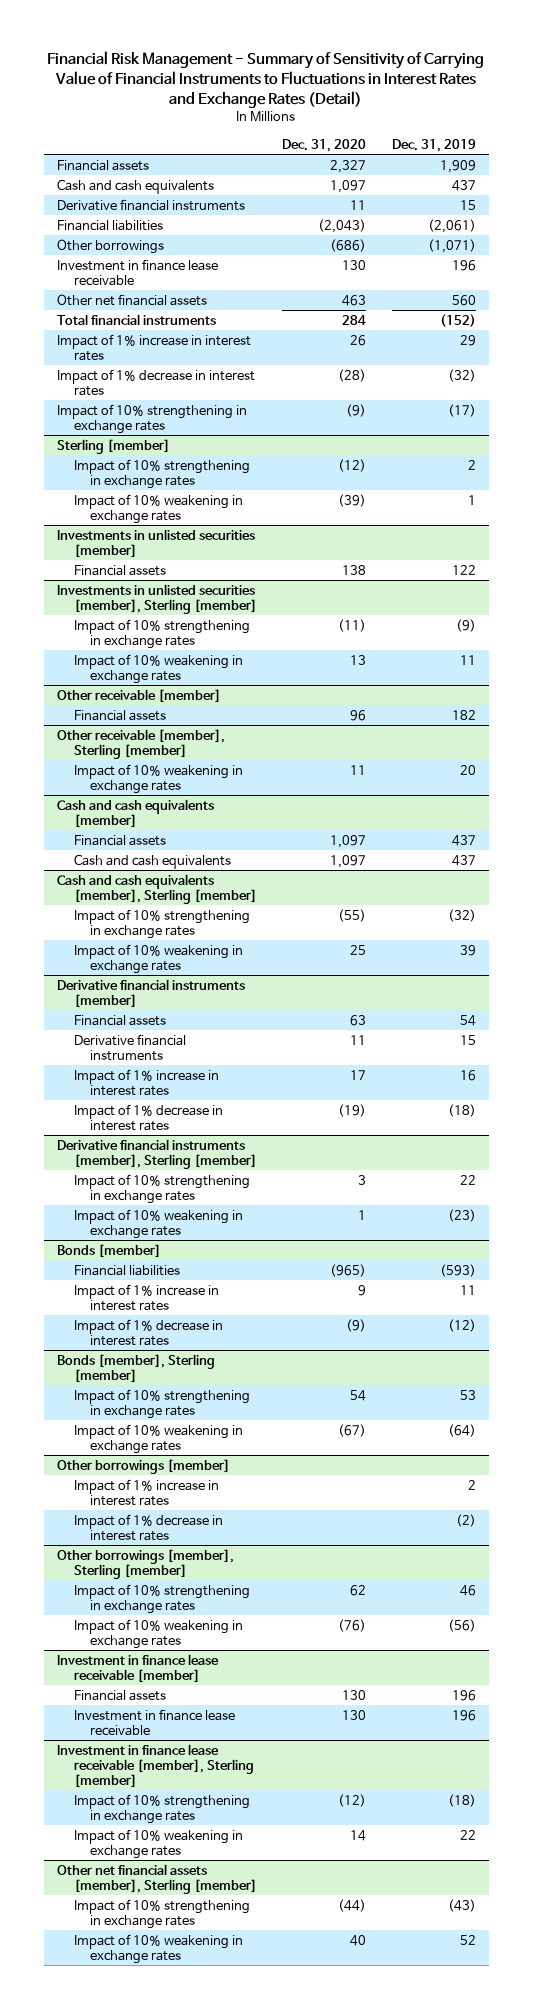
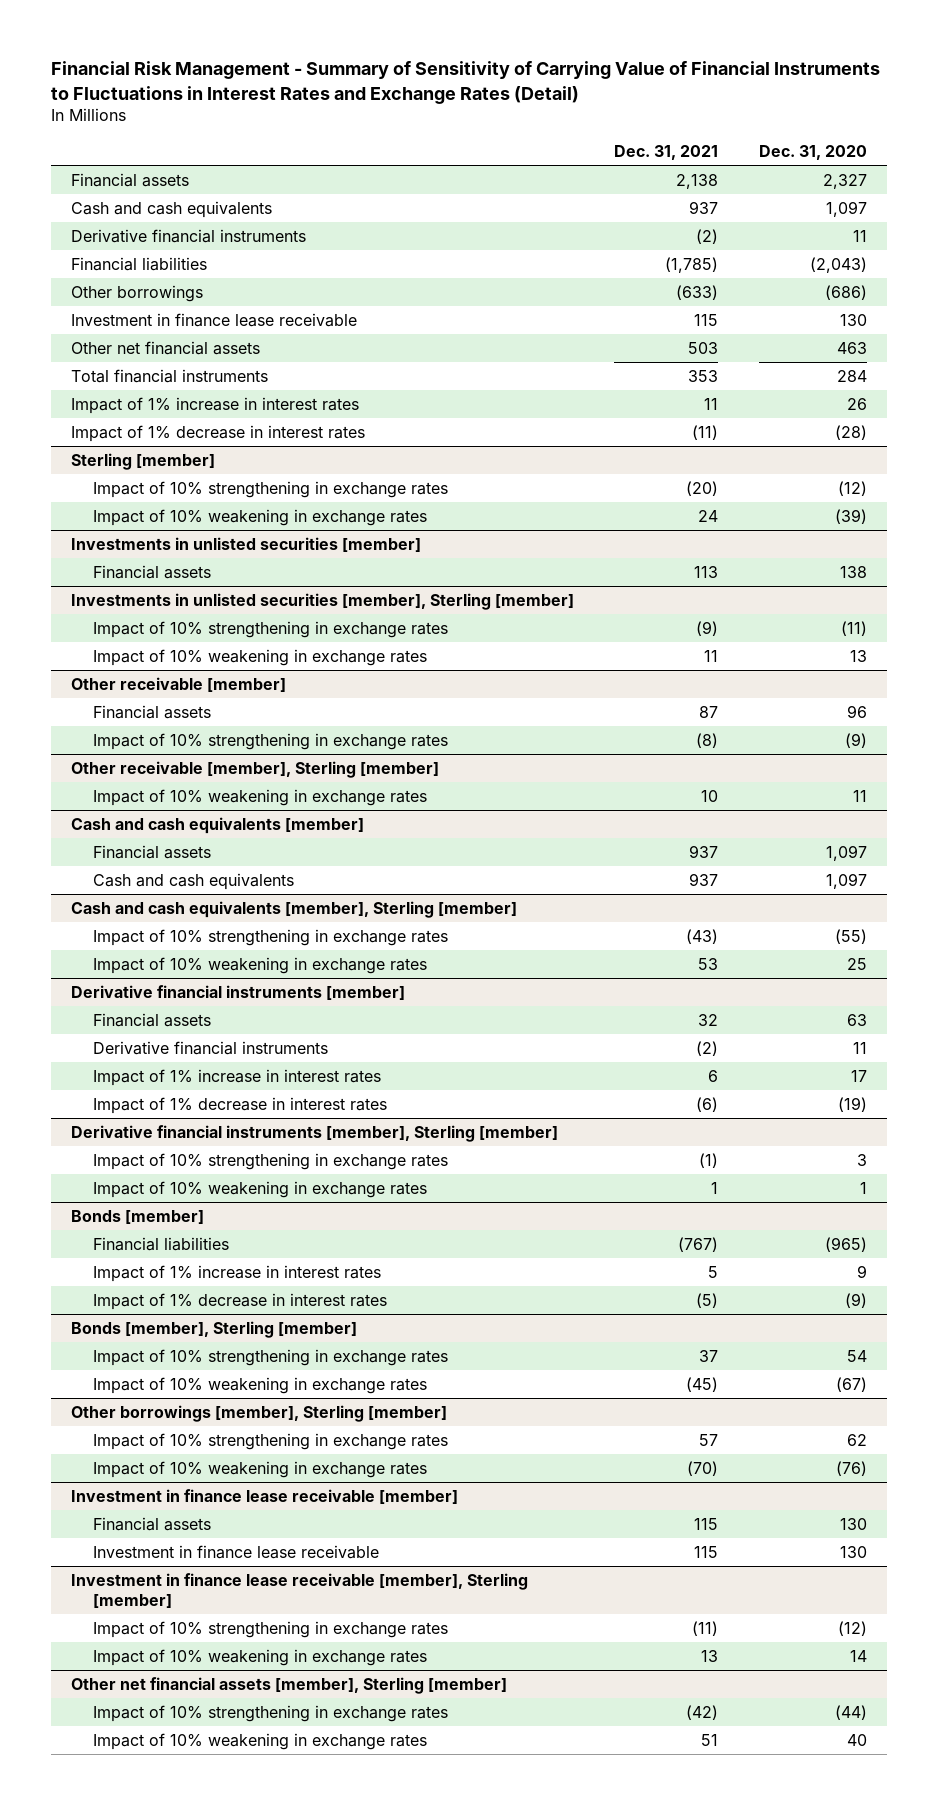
[391,138,476,152] Dec. 31, 2019 -> none
none -> [614,144,719,160] Dec. 31, 2021
[56,403,247,434] Impact of 10% strengthening in exchange rates -> none
none -> [92,732,448,750] Impact of 10% strengthening in exchange rates
[56,1458,230,1474] Other borrowings [member] -> none
[73,1478,219,1506] Impact of 1% increase in interest rates -> none
[73,1513,223,1541] Impact of 1% decrease in interest rates -> none

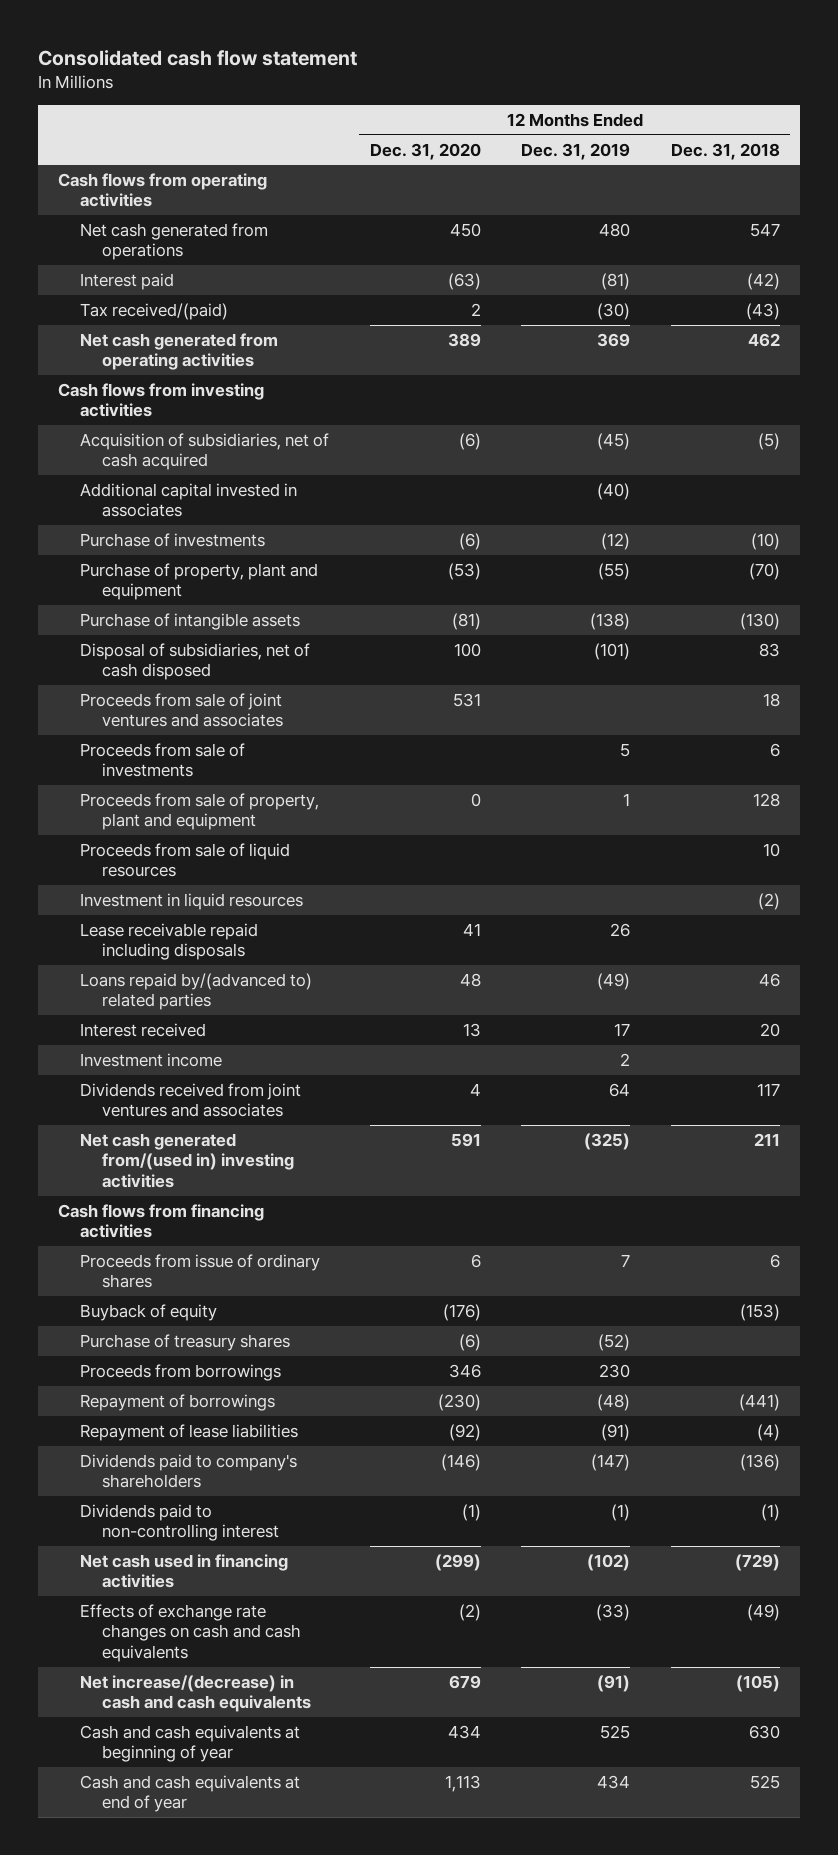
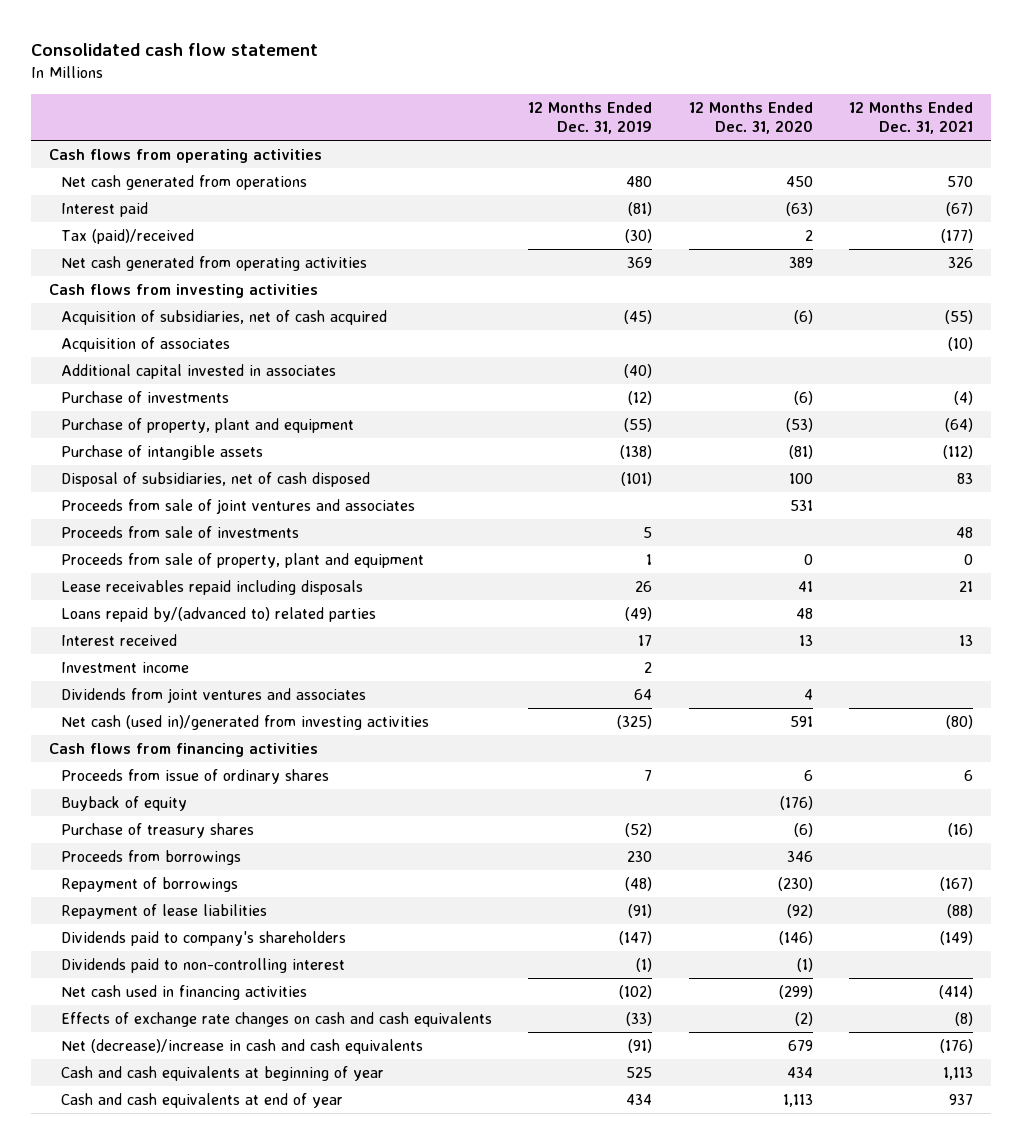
[671,142,781,160] Dec. 31, 2018 -> none
none -> [848,101,973,135] 12 Months Ended Dec. 31, 2021
[79,302,228,320] Tax received/(paid) -> [60,229,194,245] Tax (paid)/received
none -> [60,337,230,353] Acquisition of associates
[79,842,290,878] Proceeds from sale of liquid resources -> none
[79,892,303,910] Investment in liquid resources -> none
[79,922,258,961] Lease receivable repaid including disposals -> [60,580,363,596] Lease receivables repaid including disposals
[79,1082,301,1118] Dividends received from joint ventures and associates -> [60,688,366,704] Dividends from joint ventures and associates
[79,1132,294,1188] Net cash generated from/(used in) investing activities -> [60,715,429,731] Net cash (used in)/generated from investing activities
[79,1674,311,1713] Net increase/(decrease) in cash and cash equivalents -> [60,1039,423,1055] Net (decrease)/increase in cash and cash equivalents

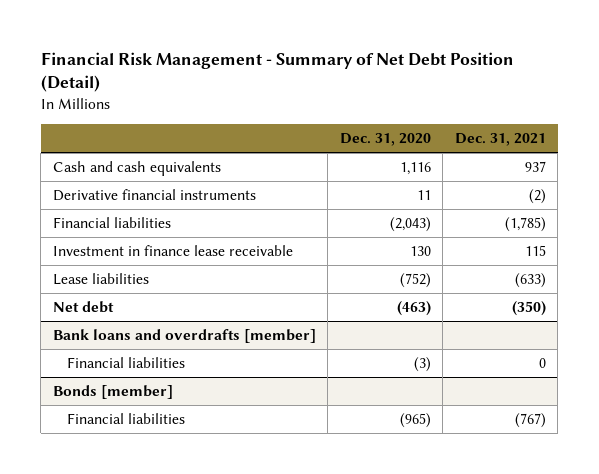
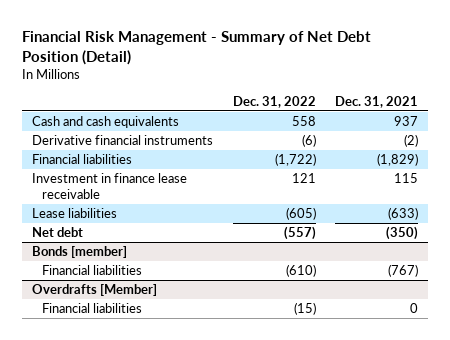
[339,133,431,147] Dec. 31, 2020 -> none
none -> [232,95,316,108] Dec. 31, 2022
[504,216,546,232] (1,785) -> [377,153,419,167] (1,829)
[52,328,316,343] Bank loans and overdrafts [member] -> none
[66,356,185,368] Financial liabilities -> none
none -> [32,284,158,297] Overdrafts [Member]
none -> [41,303,142,314] Financial liabilities

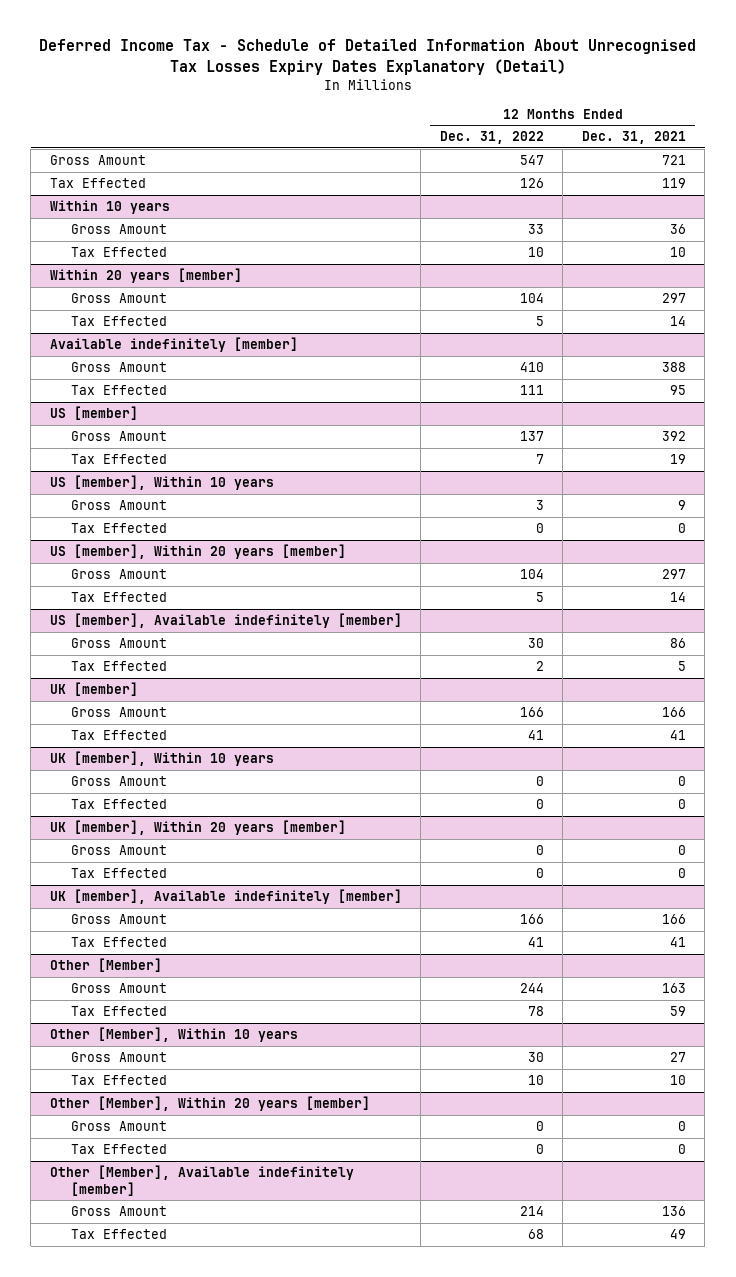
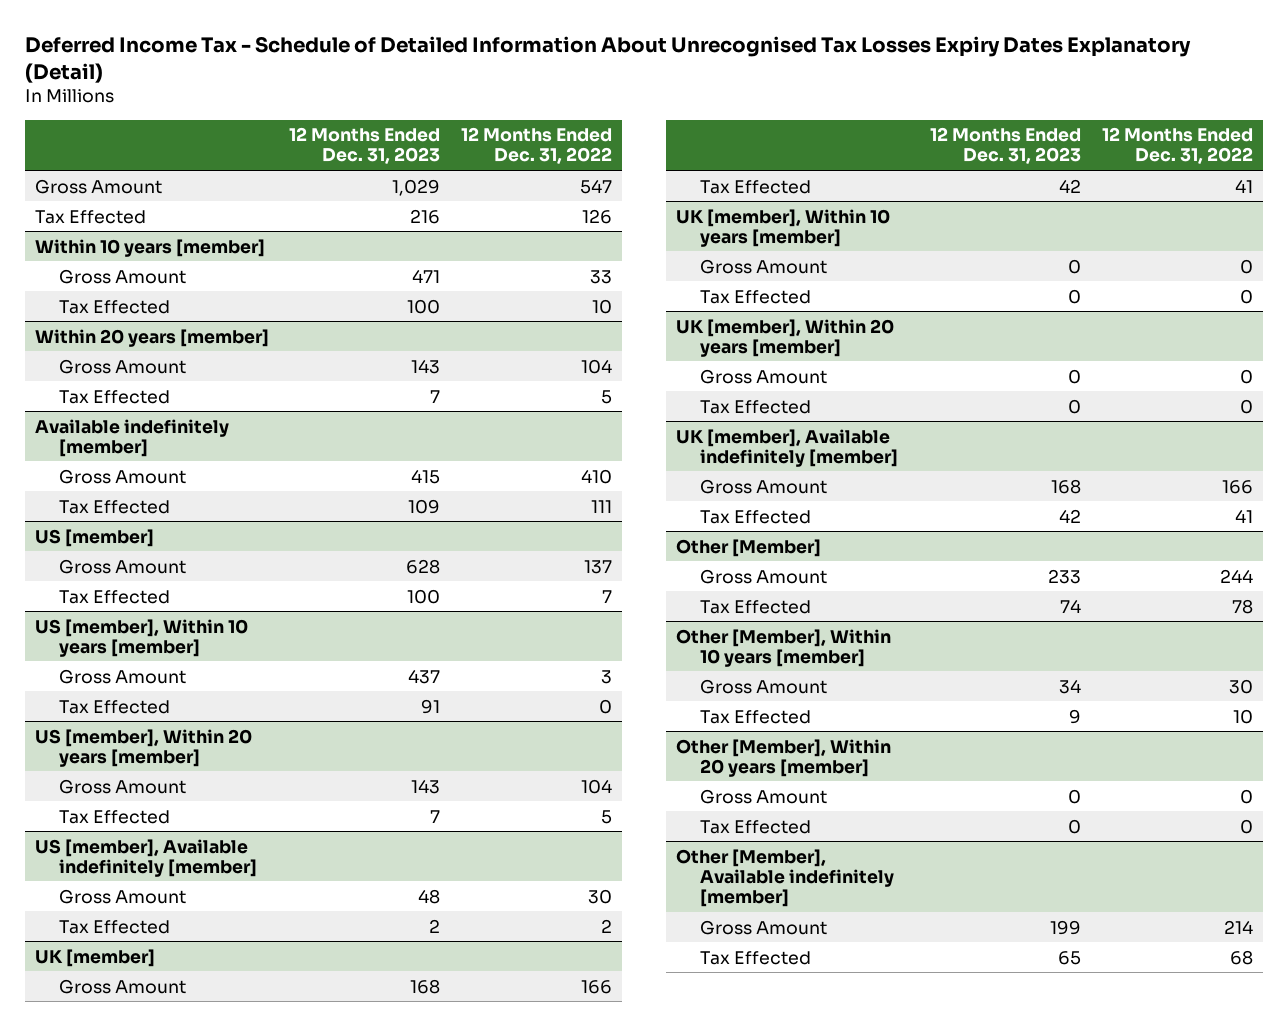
[581,131,686,145] Dec. 31, 2021 -> none
none -> [289,127,441,165] 12 Months Ended Dec. 31, 2023
[49,200,170,215] Within 10 years -> [34,238,265,257] Within 10 years [member]
[49,475,274,491] US [member], Within 10 years -> [34,618,248,657] US [member], Within 10 years [member]
[49,751,274,767] UK [member], Within 10 years -> [675,208,890,247] UK [member], Within 10 years [member]
[49,1027,298,1043] Other [Member], Within 10 years -> [675,628,891,667] Other [Member], Within 10 years [member]

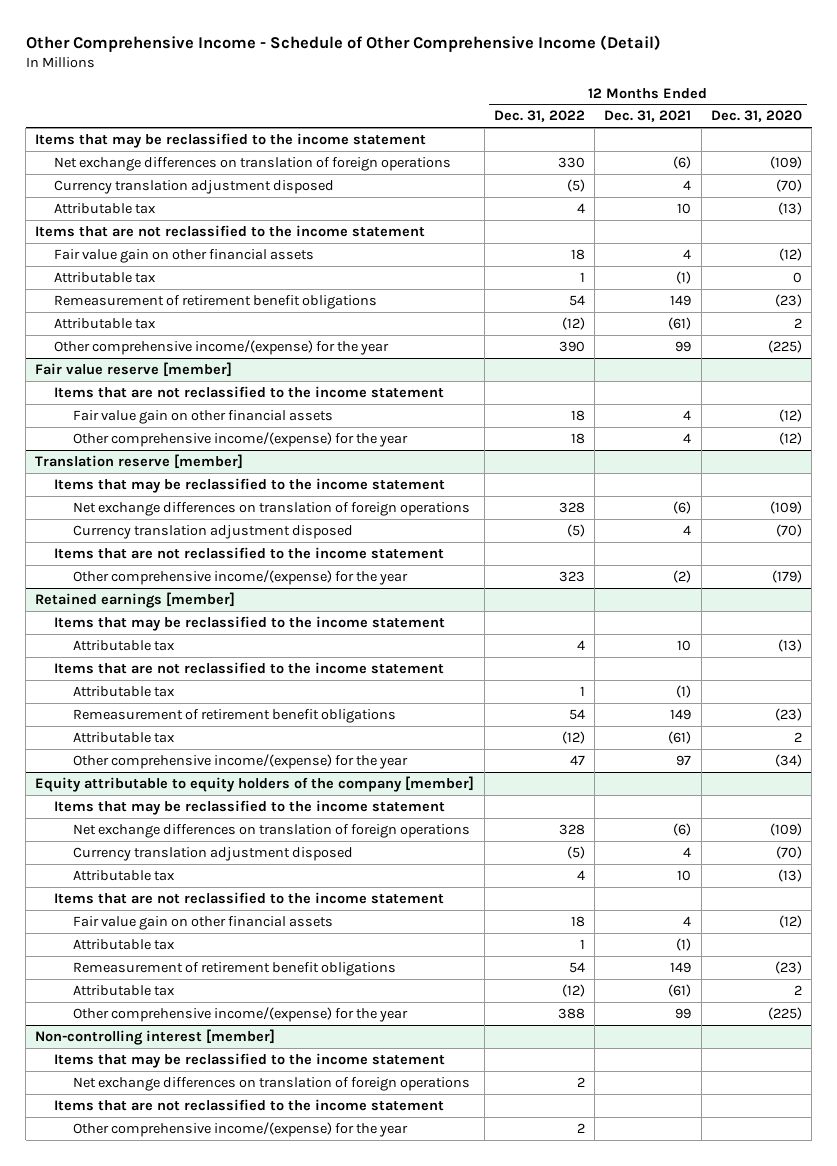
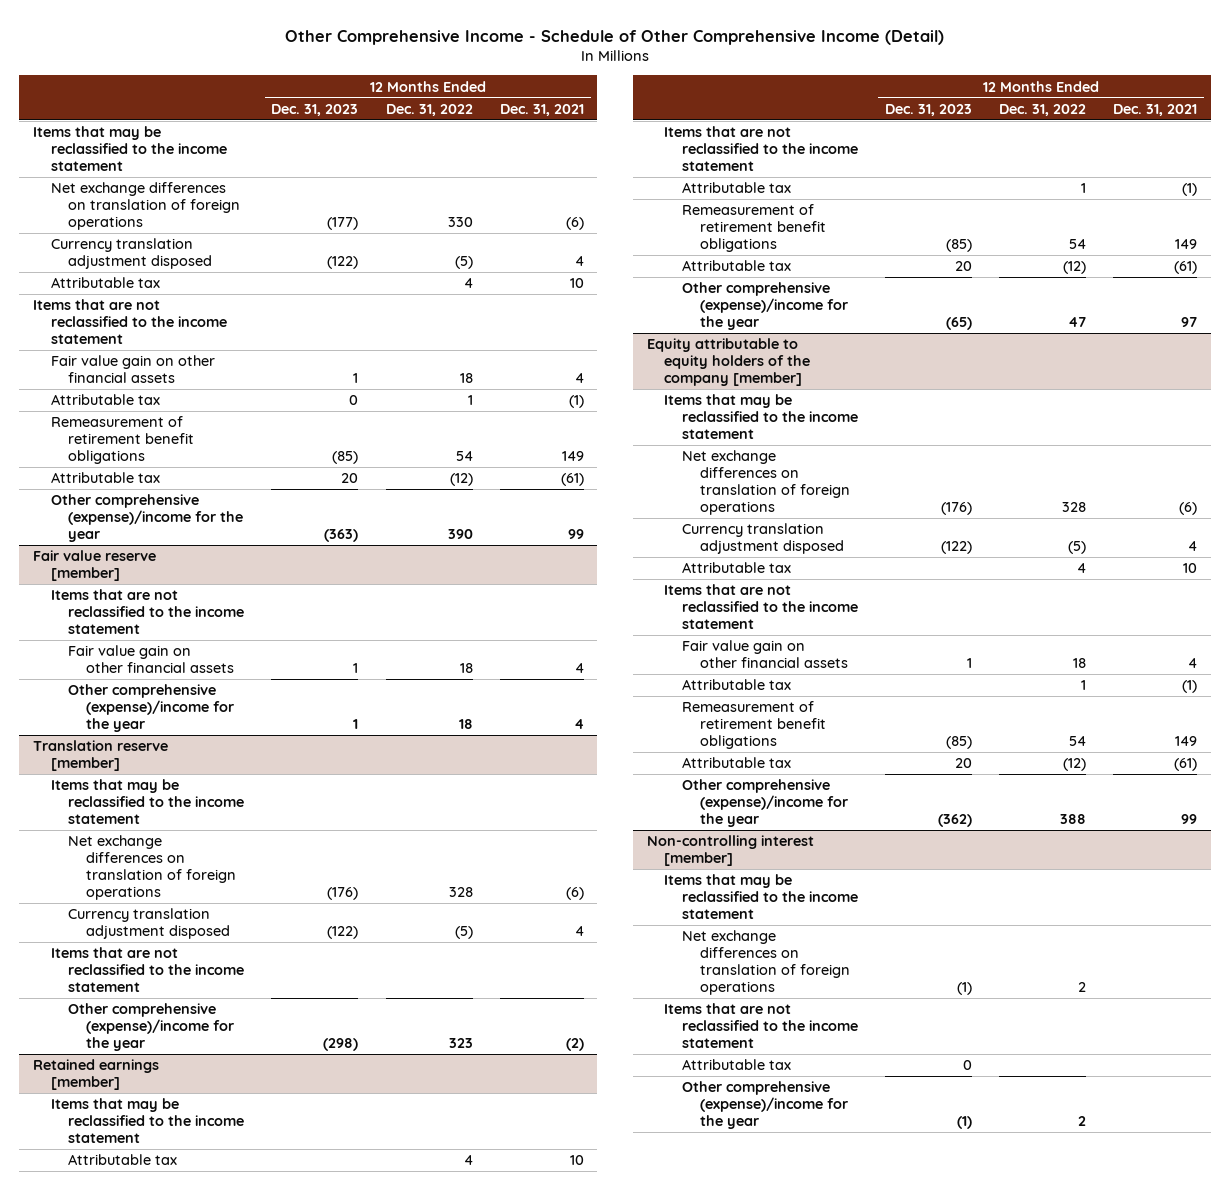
[710,110,802,123] Dec. 31, 2020 -> none
none -> [271,103,359,116] Dec. 31, 2023
[54,339,390,355] Other comprehensive income/(expense) for the year -> [50,494,244,543] Other comprehensive (expense)/income for the year
[72,431,408,447] Other comprehensive income/(expense) for the year -> [68,684,234,733] Other comprehensive (expense)/income for the year
[72,569,408,585] Other comprehensive income/(expense) for the year -> [68,1003,234,1052] Other comprehensive (expense)/income for the year
[72,753,408,769] Other comprehensive income/(expense) for the year -> [681,282,848,331] Other comprehensive (expense)/income for the year
[72,1006,408,1022] Other comprehensive income/(expense) for the year -> [681,779,848,828] Other comprehensive (expense)/income for the year
none -> [681,1059,791,1071] Attributable tax
[72,1121,408,1137] Other comprehensive income/(expense) for the year -> [681,1081,848,1130] Other comprehensive (expense)/income for the year

